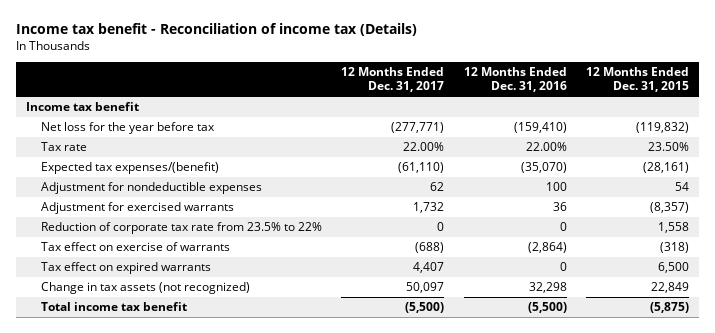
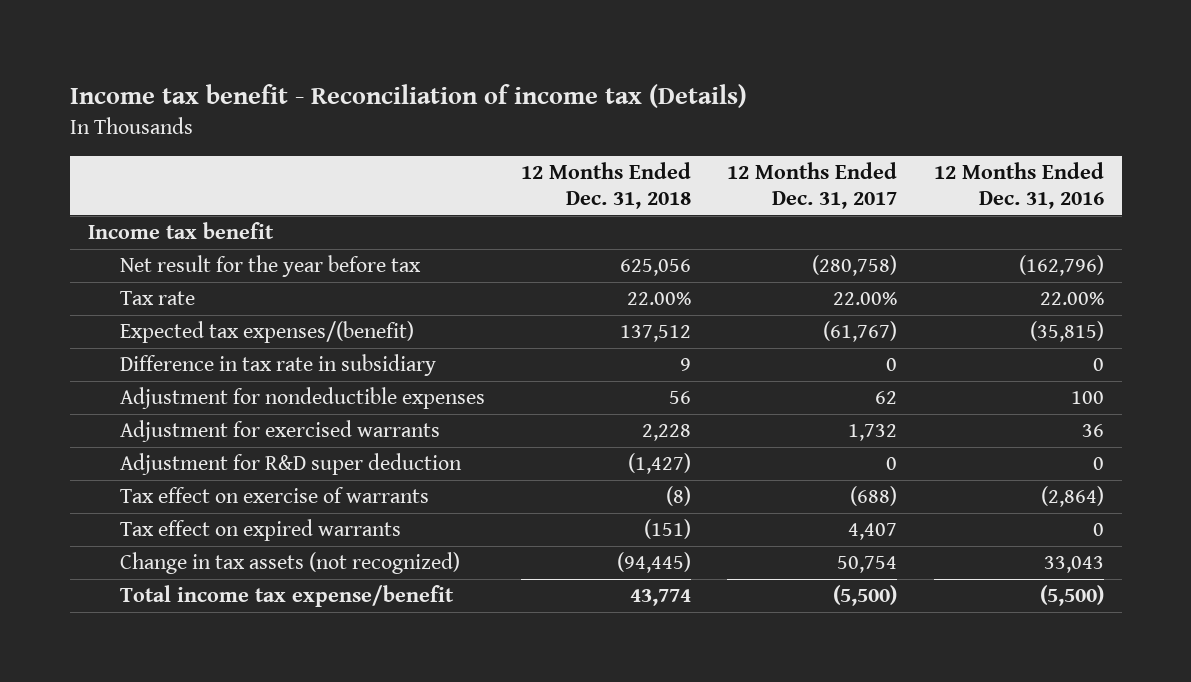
[586,67,690,93] 12 Months Ended Dec. 31, 2015 -> none
none -> [521,162,692,210] 12 Months Ended Dec. 31, 2018
[40,122,215,135] Net loss for the year before tax -> [120,255,422,278] Net result for the year before tax
[391,122,445,134] (277,771) -> [812,255,898,277] (280,758)
[513,122,567,134] (159,410) -> [1018,255,1104,277] (162,796)
[398,162,445,174] (61,110) -> [823,321,898,343] (61,767)
[520,162,567,174] (35,070) -> [1029,321,1104,343] (35,815)
none -> [120,354,437,377] Difference in tax rate in subsidiary
[40,222,322,235] Reduction of corporate tax rate from 23.5% to 22% -> none
none -> [120,453,463,476] Adjustment for R&D super deduction
[406,282,445,294] 50,097 -> [837,556,898,574] 50,754
[528,282,567,294] 32,298 -> [1043,556,1104,574] 33,043
[40,302,187,312] Total income tax benefit -> [120,585,455,608] Total income tax expense/benefit

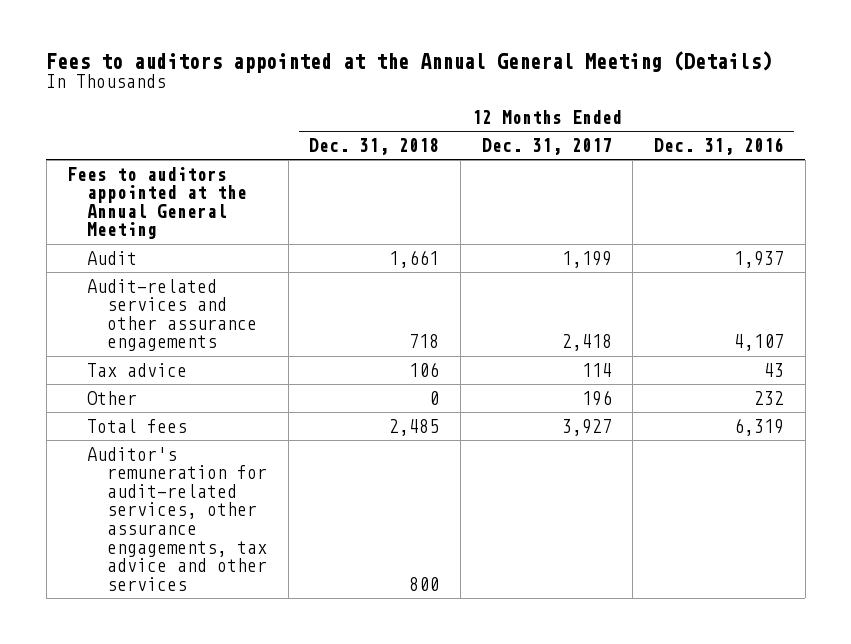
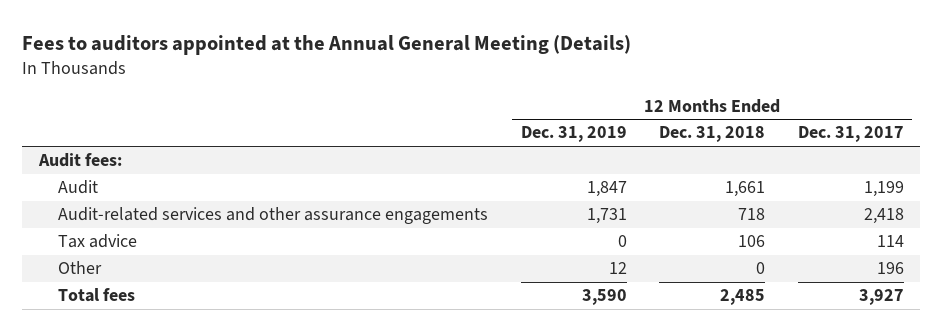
[653,136,784,155] Dec. 31, 2016 -> none
none -> [520,126,627,143] Dec. 31, 2019
[67,166,248,240] Fees to auditors appointed at the Annual General Meeting -> none
none -> [37,153,122,168] Audit fees:
[87,446,268,591] Auditor's remuneration for audit-related services, other assurance engagements, tax advice and other services -> none

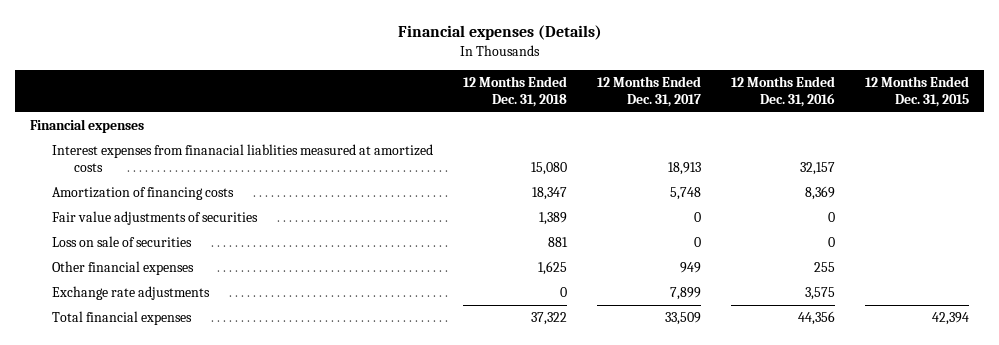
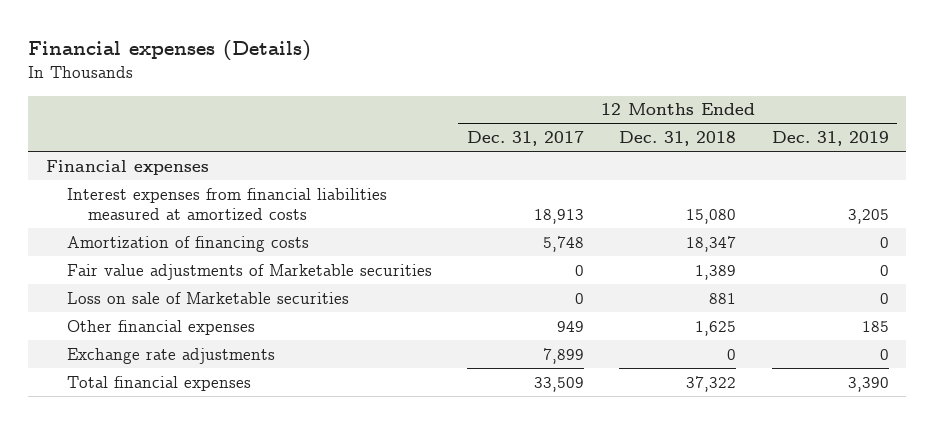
[731,76,836,108] 12 Months Ended Dec. 31, 2016 -> none
[865,76,970,108] 12 Months Ended Dec. 31, 2015 -> none
none -> [771,131,889,147] Dec. 31, 2019
[52,144,434,173] Interest expenses from finanacial liablities measured at amortized costs -> [67,187,388,221] Interest expenses from financial liabilities measured at amortized costs
[52,211,259,226] Fair value adjustments of securities -> [67,263,433,280] Fair value adjustments of Marketable securities
[52,236,193,248] Loss on sale of securities -> [67,291,350,304] Loss on sale of Marketable securities

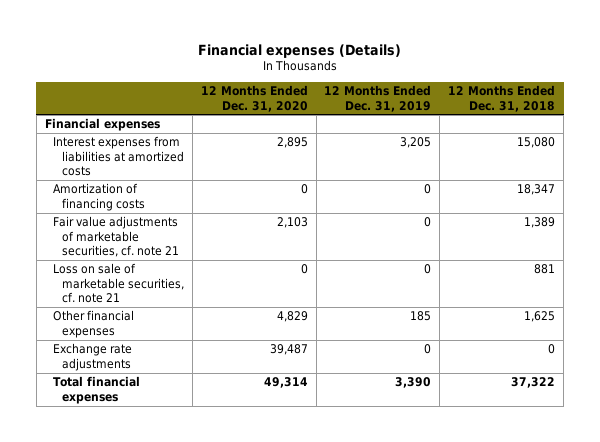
[467,131,585,147] Dec. 31, 2017 -> none
none -> [200,85,308,112] 12 Months Ended Dec. 31, 2020
[67,187,388,221] Interest expenses from financial liabilities measured at amortized costs -> [53,136,184,177] Interest expenses from liabilities at amortized costs
[67,263,433,280] Fair value adjustments of Marketable securities -> [53,216,179,258] Fair value adjustments of marketable securities, cf. note 21
[67,291,350,304] Loss on sale of Marketable securities -> [53,263,184,304] Loss on sale of marketable securities, cf. note 21

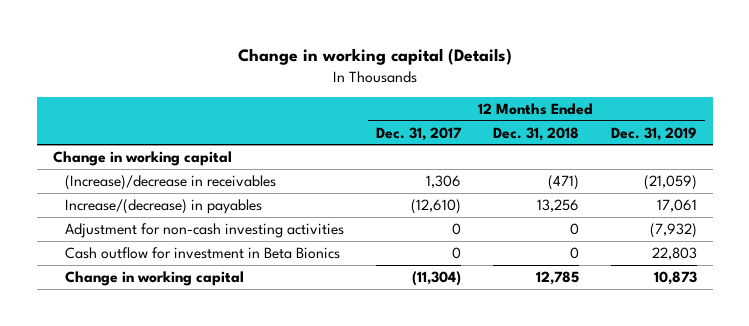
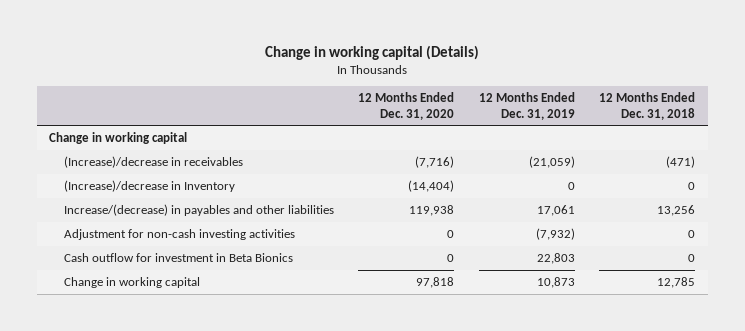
[375,126,462,141] Dec. 31, 2017 -> none
none -> [358,92,455,120] 12 Months Ended Dec. 31, 2020
none -> [63,179,235,192] (Increase)/decrease in Inventory
[65,198,263,214] Increase/(decrease) in payables -> [63,203,334,216] Increase/(decrease) in payables and other liabilities

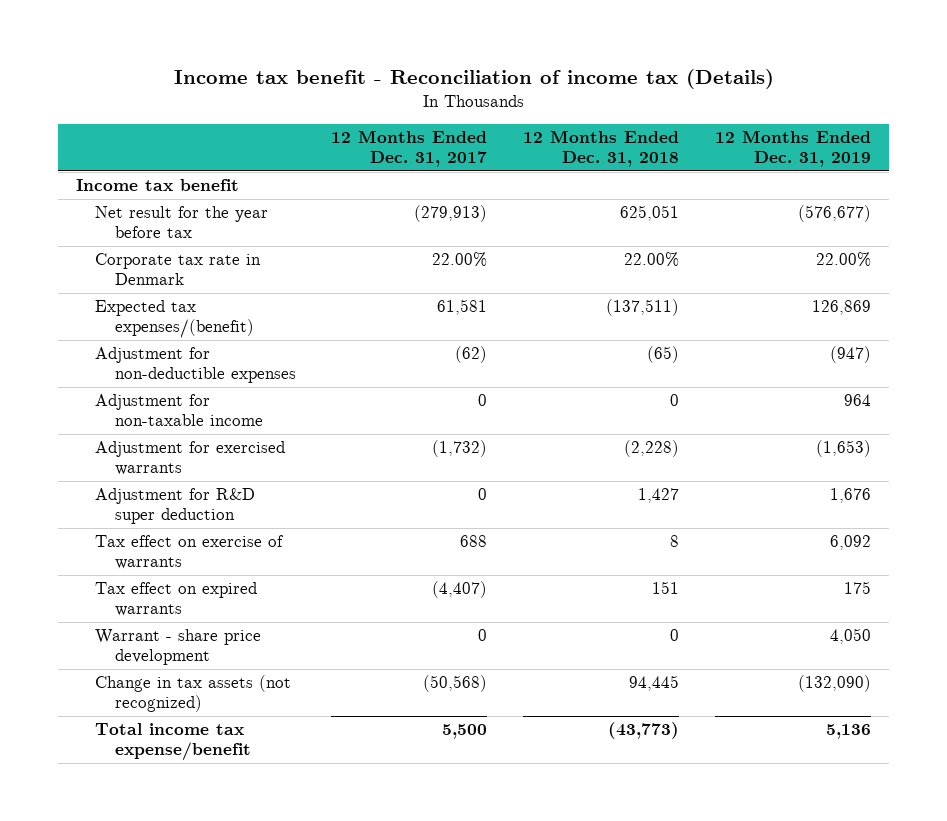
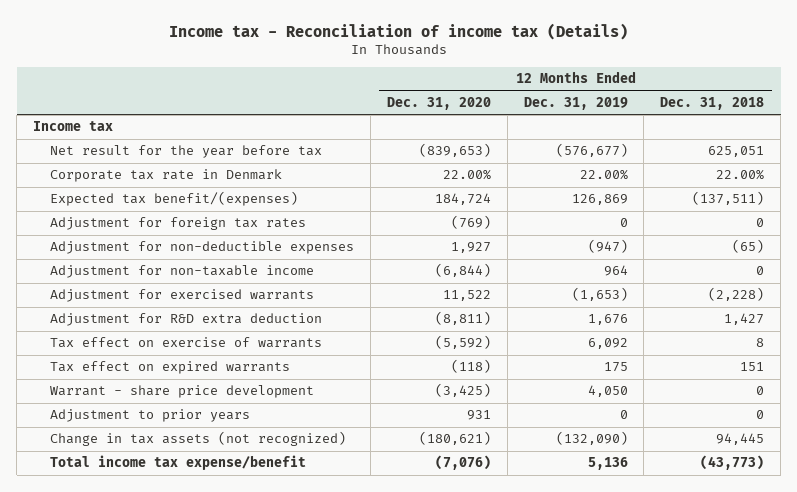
[173,69,774,90] Income tax benefit - Reconciliation of income tax (Details) -> [168,22,628,40] Income tax - Reconciliation of income tax (Details)
[331,130,488,168] 12 Months Ended Dec. 31, 2017 -> none
none -> [386,96,491,110] Dec. 31, 2020
[76,179,240,192] Income tax benefit -> [33,121,114,132] Income tax
[95,300,254,339] Expected tax expenses/(benefit) -> [50,191,299,207] Expected tax benefit/(expenses)
none -> [50,217,307,231] Adjustment for foreign tax rates
[95,488,256,525] Adjustment for R&D super deduction -> [50,313,323,327] Adjustment for R&D extra deduction
none -> [50,409,251,423] Adjustment to prior years

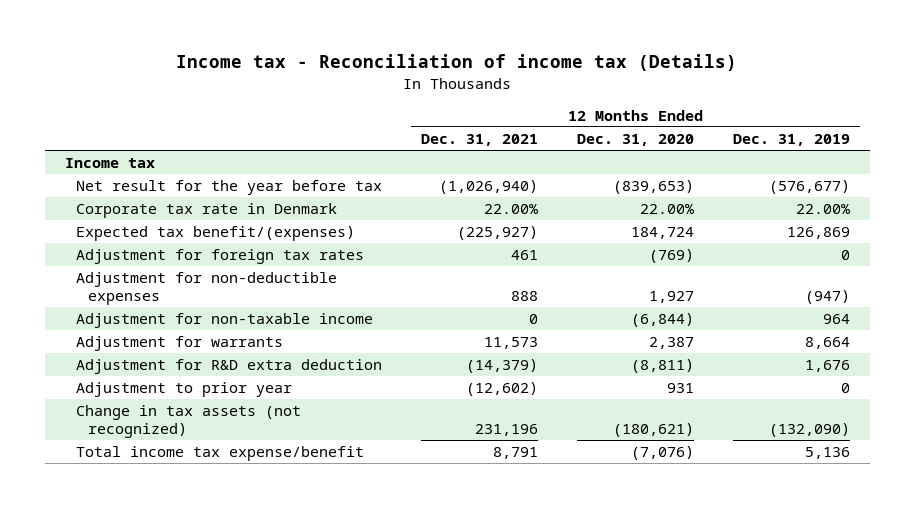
[660,96,765,110] Dec. 31, 2018 -> none
none -> [421,134,539,147] Dec. 31, 2021
[50,289,315,303] Adjustment for exercised warrants -> [76,336,284,352] Adjustment for warrants
[442,290,491,302] 11,522 -> [649,337,695,350] 2,387
[571,287,628,302] (1,653) -> [805,337,851,350] 8,664
[50,337,323,349] Tax effect on exercise of warrants -> none
[50,361,291,375] Tax effect on expired warrants -> none
[50,385,315,399] Warrant - share price development -> none
[50,409,251,423] Adjustment to prior years -> [76,382,293,398] Adjustment to prior year

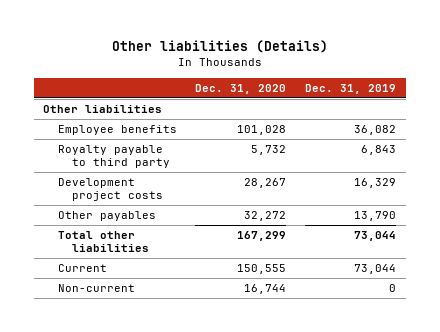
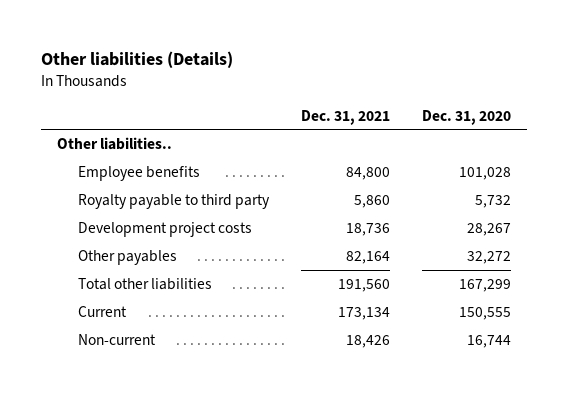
[305,83,397,94] Dec. 31, 2019 -> none
none -> [301,109,391,125] Dec. 31, 2021
[43,105,163,114] Other liabilities -> [57,137,173,151] Other liabilities..

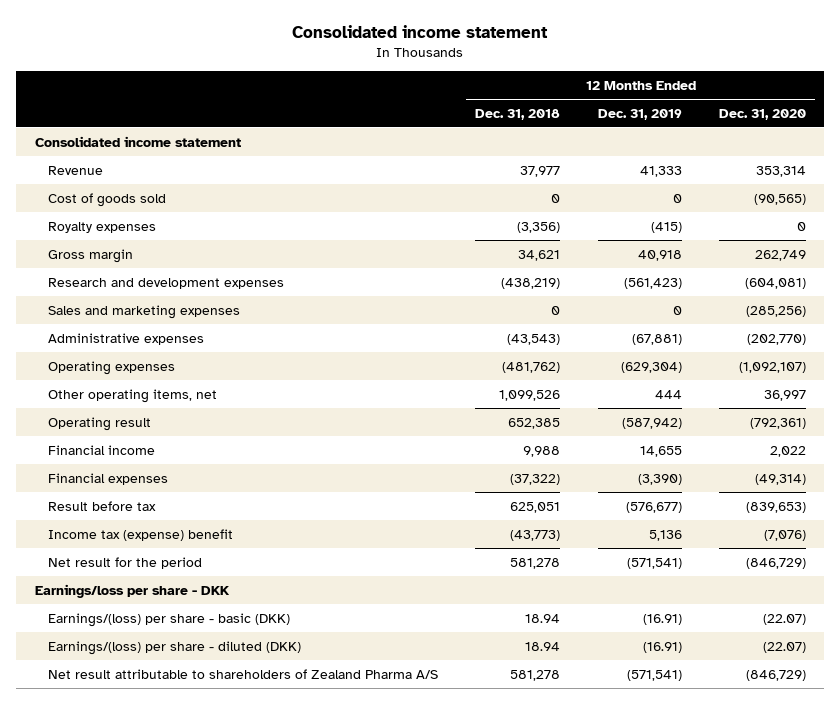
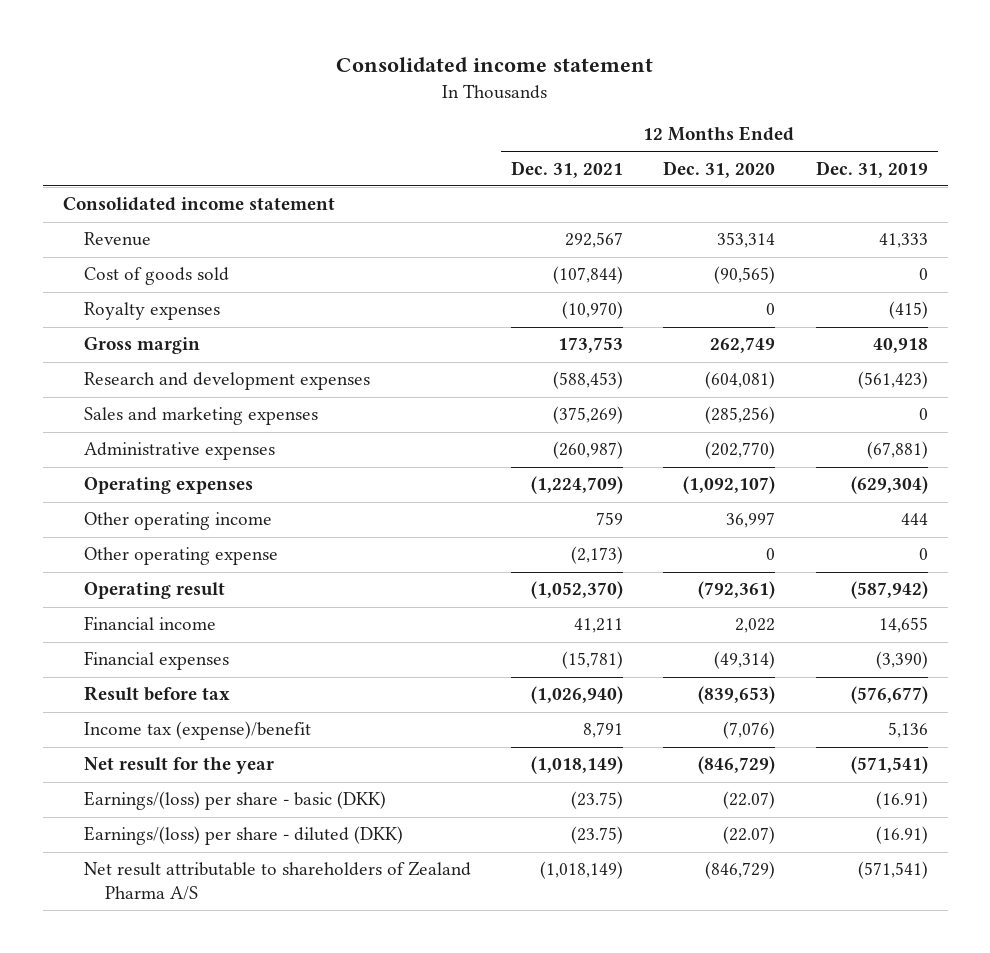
[475,108,561,120] Dec. 31, 2018 -> none
none -> [511,160,624,178] Dec. 31, 2021
[48,388,218,403] Other operating items, net -> [83,512,272,531] Other operating income
none -> [83,547,278,566] Other operating expense
[34,583,230,598] Earnings/loss per share - DKK -> none
[48,528,234,541] Income tax (expense) benefit -> [83,721,311,741] Income tax (expense)/benefit
[48,556,203,569] Net result for the period -> [83,757,274,775] Net result for the year

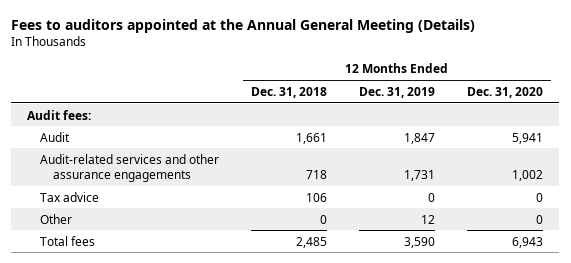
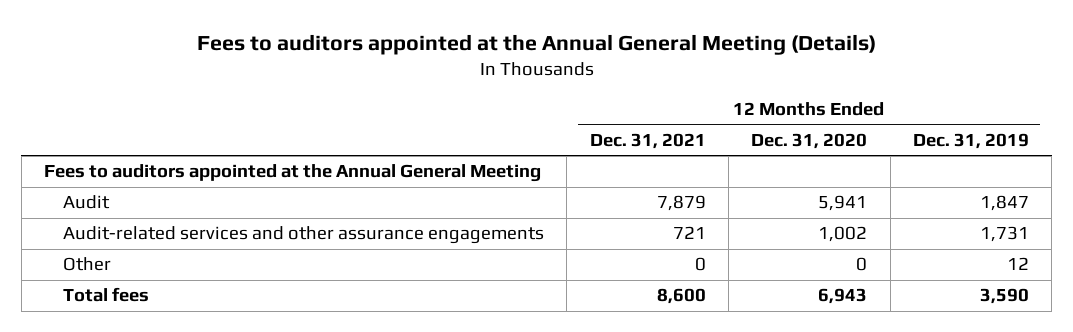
[251,86,328,98] Dec. 31, 2018 -> none
none -> [589,132,706,149] Dec. 31, 2021
[27,109,92,120] Audit fees: -> none
none -> [44,164,542,183] Fees to auditors appointed at the Annual General Meeting
[40,191,100,202] Tax advice -> none

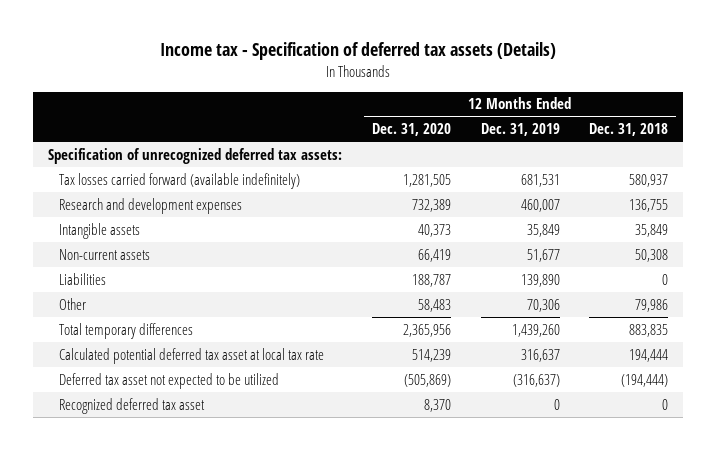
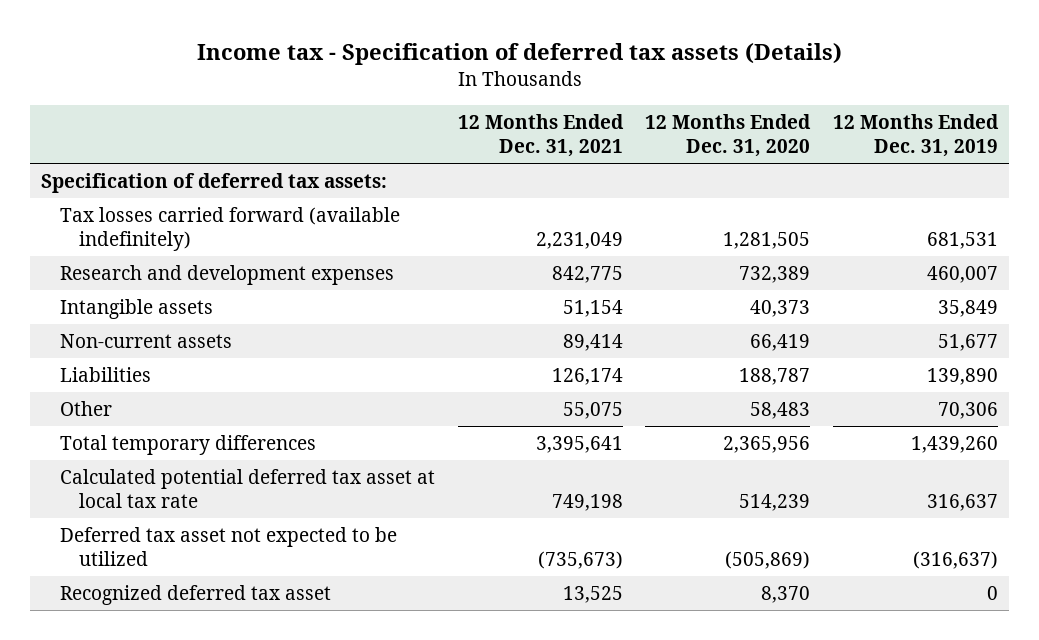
[589,123,669,137] Dec. 31, 2018 -> none
none -> [457,113,624,158] 12 Months Ended Dec. 31, 2021
[47,147,342,164] Specification of unrecognized deferred tax assets: -> [41,172,388,193] Specification of deferred tax assets:

